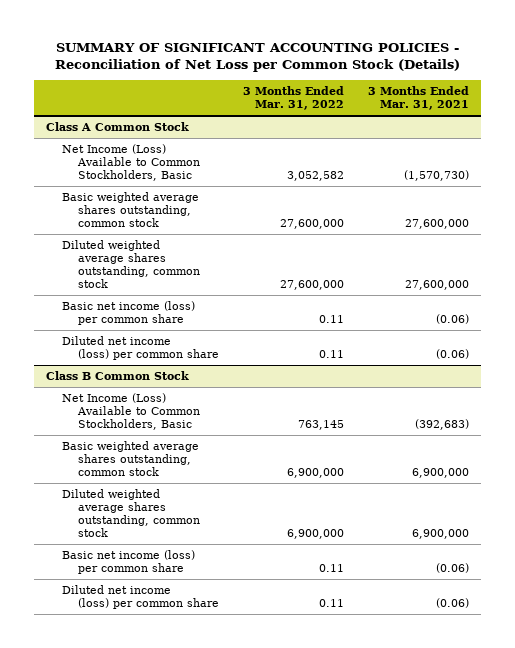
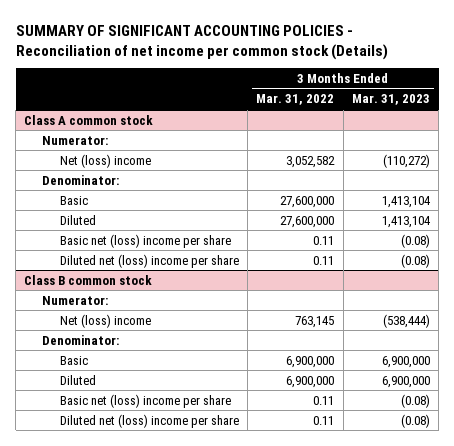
[54,42,460,72] SUMMARY OF SIGNIFICANT ACCOUNTING POLICIES - Reconciliation of Net Loss per Common Stock (Details) -> [15,24,388,60] SUMMARY OF SIGNIFICANT ACCOUNTING POLICIES - Reconciliation of net income per common stock (Details)
[368,86,470,111] 3 Months Ended Mar. 31, 2021 -> none
none -> [351,94,430,106] Mar. 31, 2023
[46,122,190,132] Class A Common Stock -> [24,114,154,125] Class A common stock
none -> [42,135,109,145] Numerator:
[62,144,201,182] Net Income (Loss) Available to Common Stockholders, Basic -> [59,153,151,168] Net (loss) income
none -> [42,174,120,185] Denominator:
[62,192,200,228] Basic weighted average shares outstanding, common stock -> [59,195,88,205] Basic
[62,240,201,289] Diluted weighted average shares outstanding, common stock -> [59,214,96,225] Diluted
[62,301,196,326] Basic net income (loss) per common share -> [59,233,231,248] Basic net (loss) income per share
[62,336,220,361] Diluted net income (loss) per common share -> [59,253,239,268] Diluted net (loss) income per share
[46,371,190,381] Class B Common Stock -> [24,274,153,285] Class B common stock
none -> [42,295,109,305] Numerator:
[62,393,201,431] Net Income (Loss) Available to Common Stockholders, Basic -> [59,313,151,328] Net (loss) income
none -> [42,334,120,345] Denominator:
[62,441,200,477] Basic weighted average shares outstanding, common stock -> [59,355,88,365] Basic
[62,489,201,538] Diluted weighted average shares outstanding, common stock -> [59,374,96,385] Diluted
[62,550,196,575] Basic net income (loss) per common share -> [59,393,231,408] Basic net (loss) income per share
[62,585,220,610] Diluted net income (loss) per common share -> [59,413,239,428] Diluted net (loss) income per share

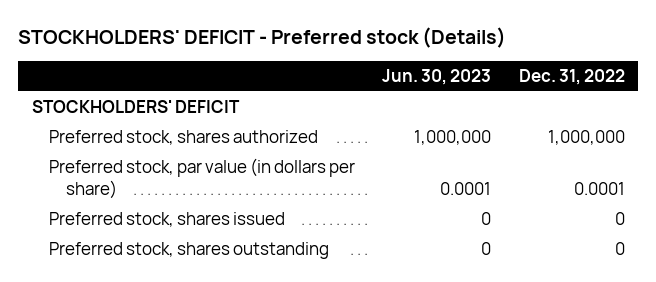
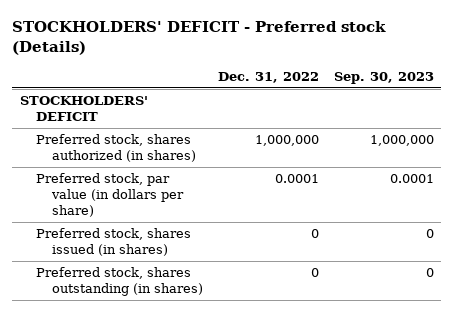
[382,69,492,86] Jun. 30, 2023 -> none
none -> [333,71,434,84] Sep. 30, 2023
[48,130,318,146] Preferred stock, shares authorized -> [35,134,196,163] Preferred stock, shares authorized (in shares)
[48,212,285,228] Preferred stock, shares issued -> [35,228,191,257] Preferred stock, shares issued (in shares)
[48,242,329,260] Preferred stock, shares outstanding -> [35,267,203,297] Preferred stock, shares outstanding (in shares)

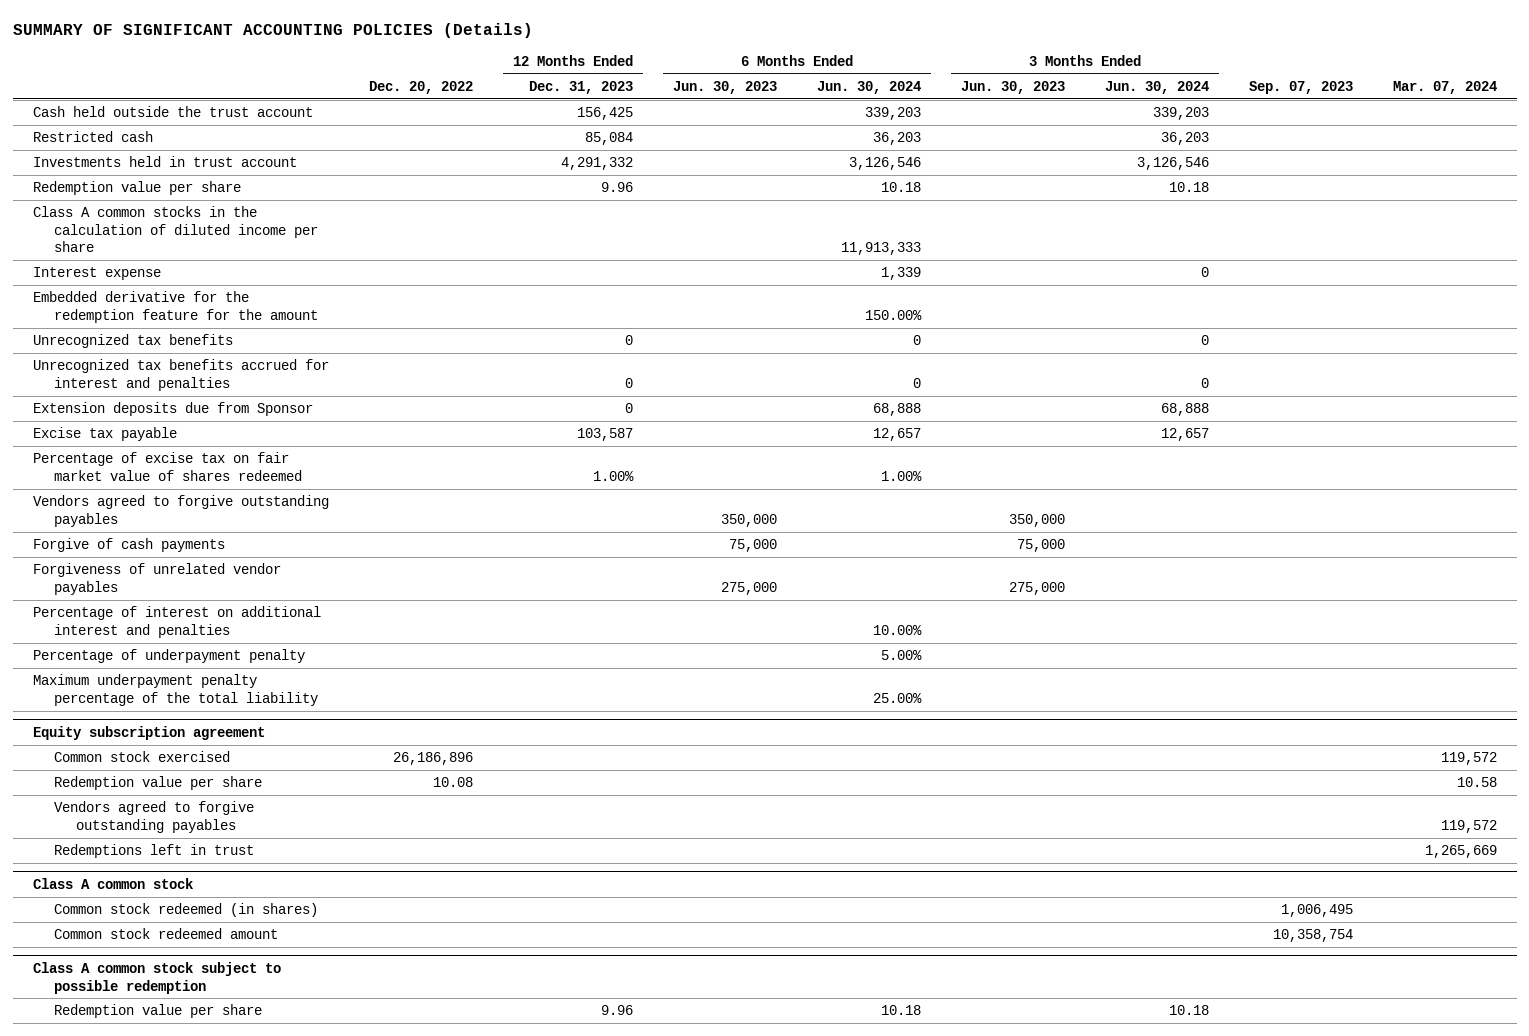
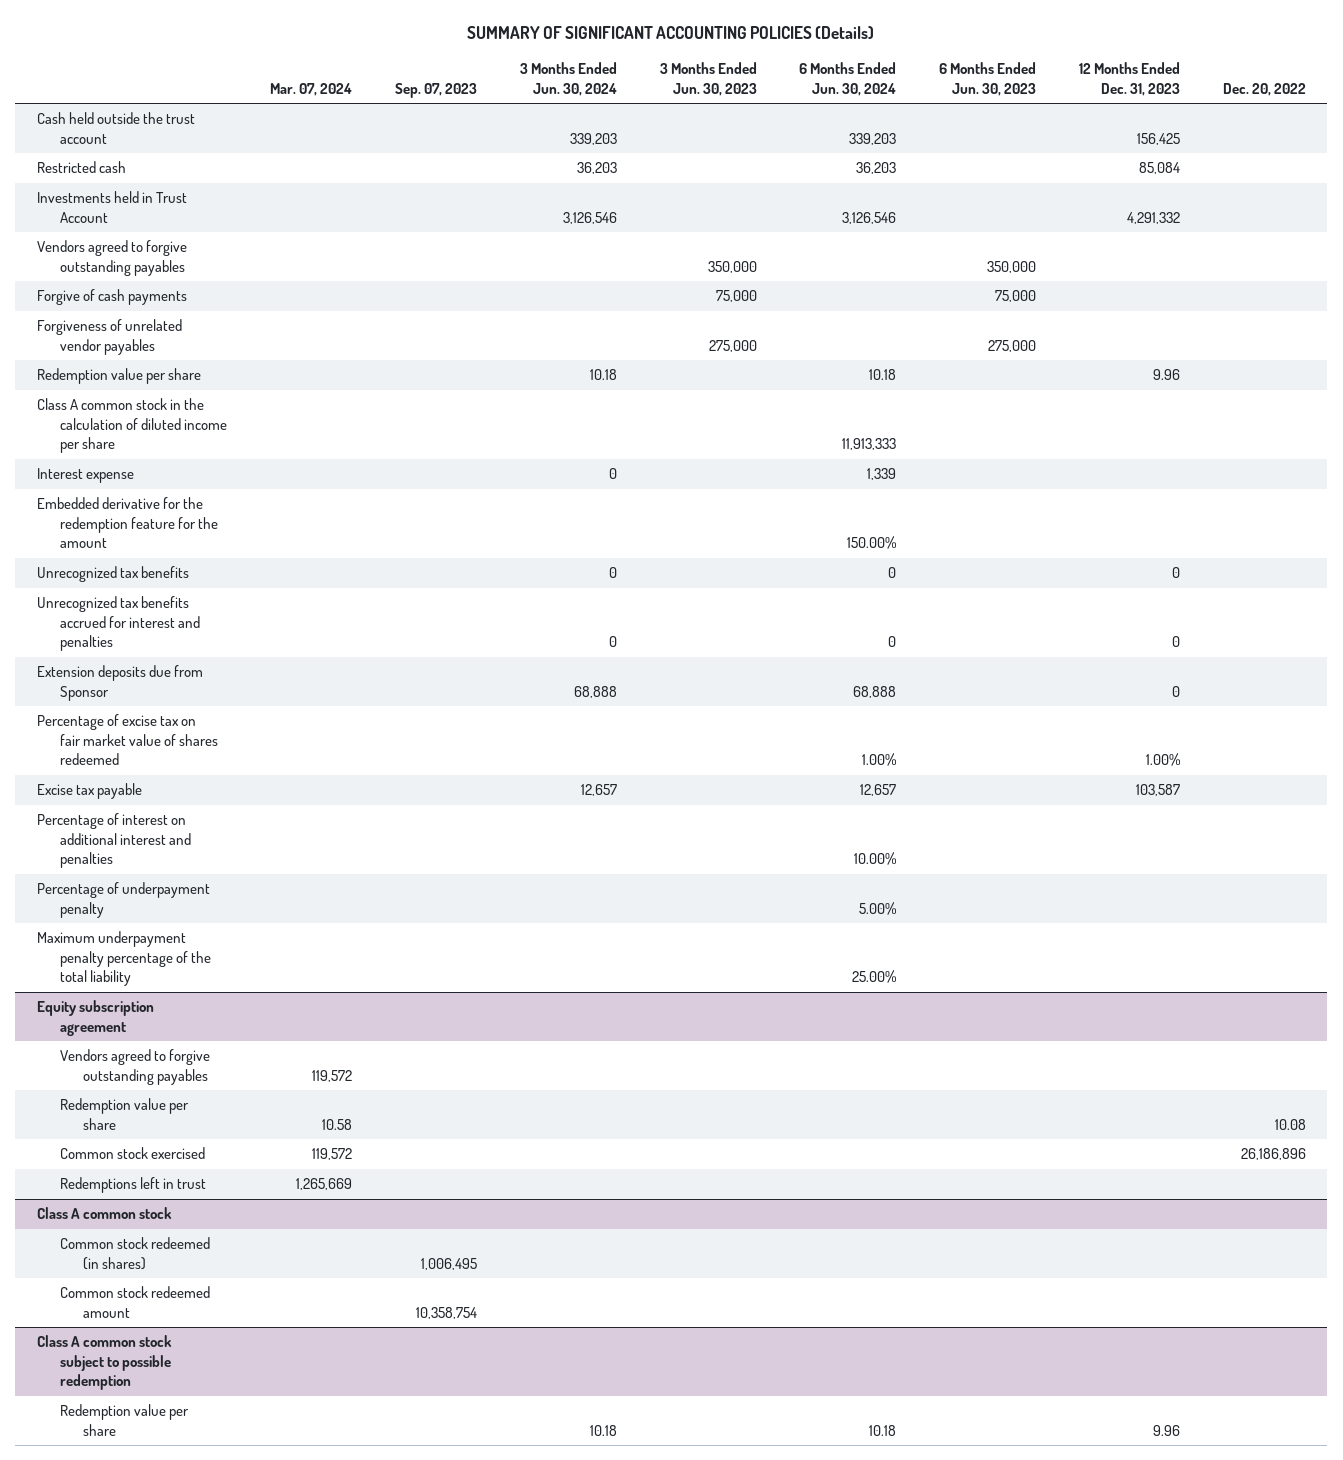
[32,156,297,168] Investments held in trust account -> [36,191,187,223] Investments held in Trust Account
[32,495,329,527] Vendors agreed to forgive outstanding payables -> [36,240,187,276] Vendors agreed to forgive outstanding payables
[32,538,225,553] Forgive of cash payments -> [36,289,187,306] Forgive of cash payments
[32,563,281,595] Forgiveness of unrelated vendor payables -> [36,319,182,355] Forgiveness of unrelated vendor payables
[32,206,319,253] Class A common stocks in the calculation of diluted income per share -> [36,398,228,454] Class A common stock in the calculation of diluted income per share
[32,427,177,442] Excise tax payable -> [36,783,142,800] Excise tax payable
[54,776,263,791] Redemption value per share -> [60,1098,190,1130] Redemption value per share
[54,751,231,763] Common stock exercised -> [60,1147,206,1160] Common stock exercised

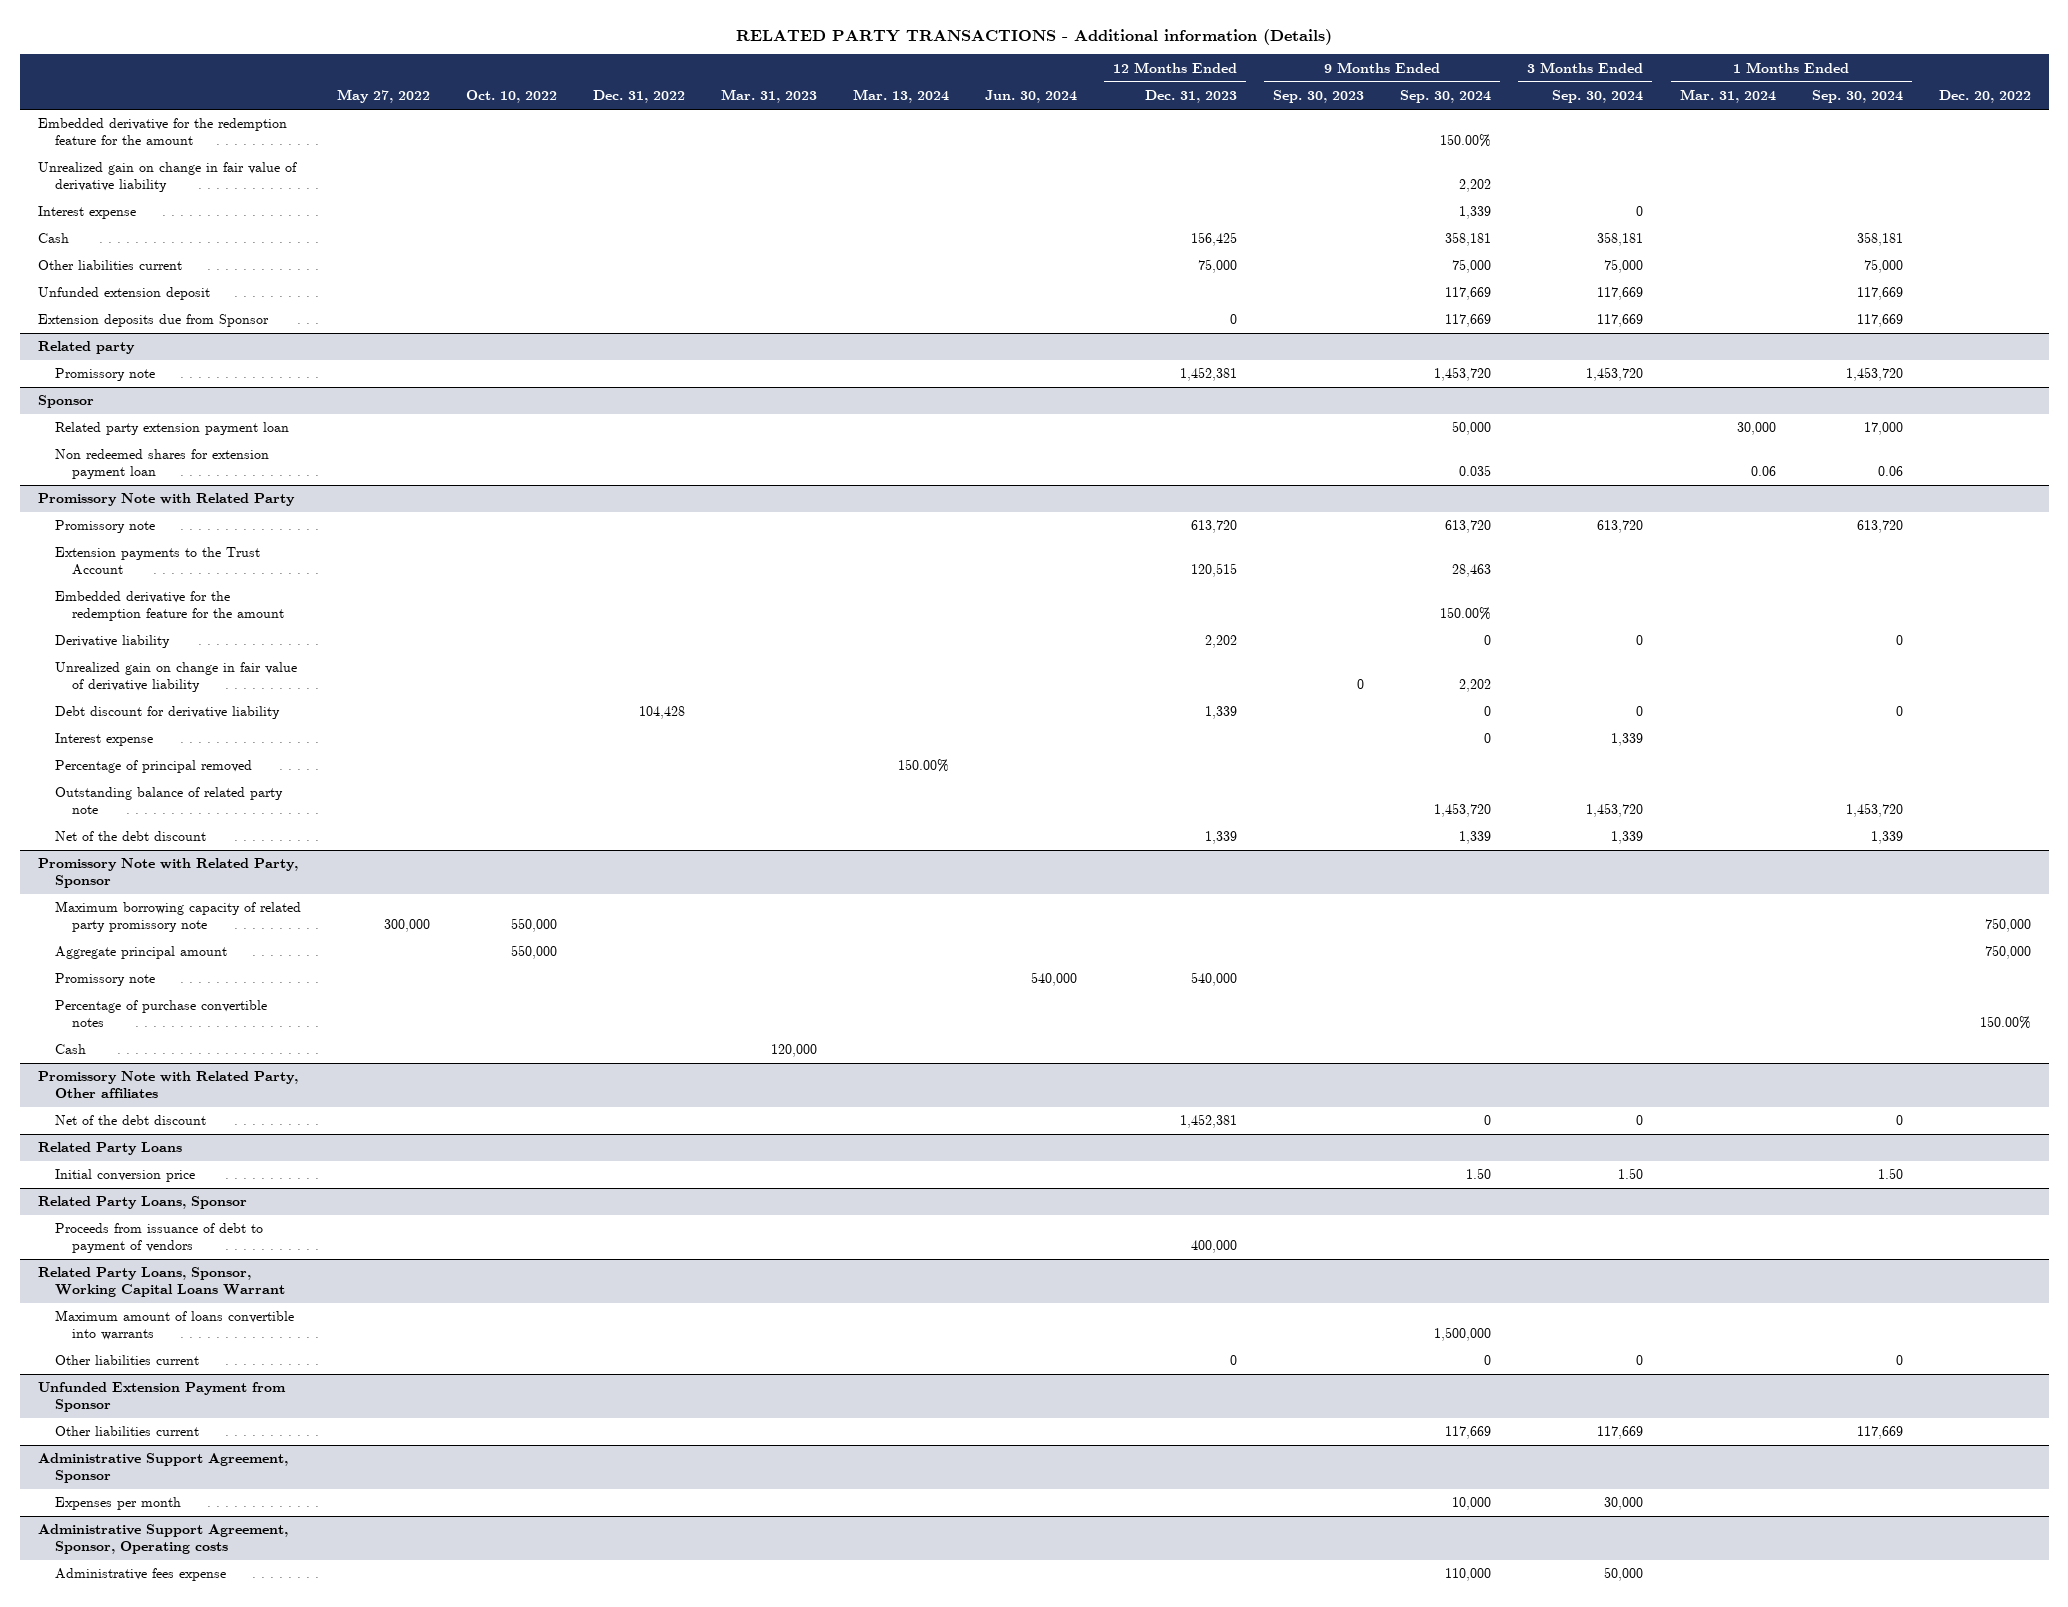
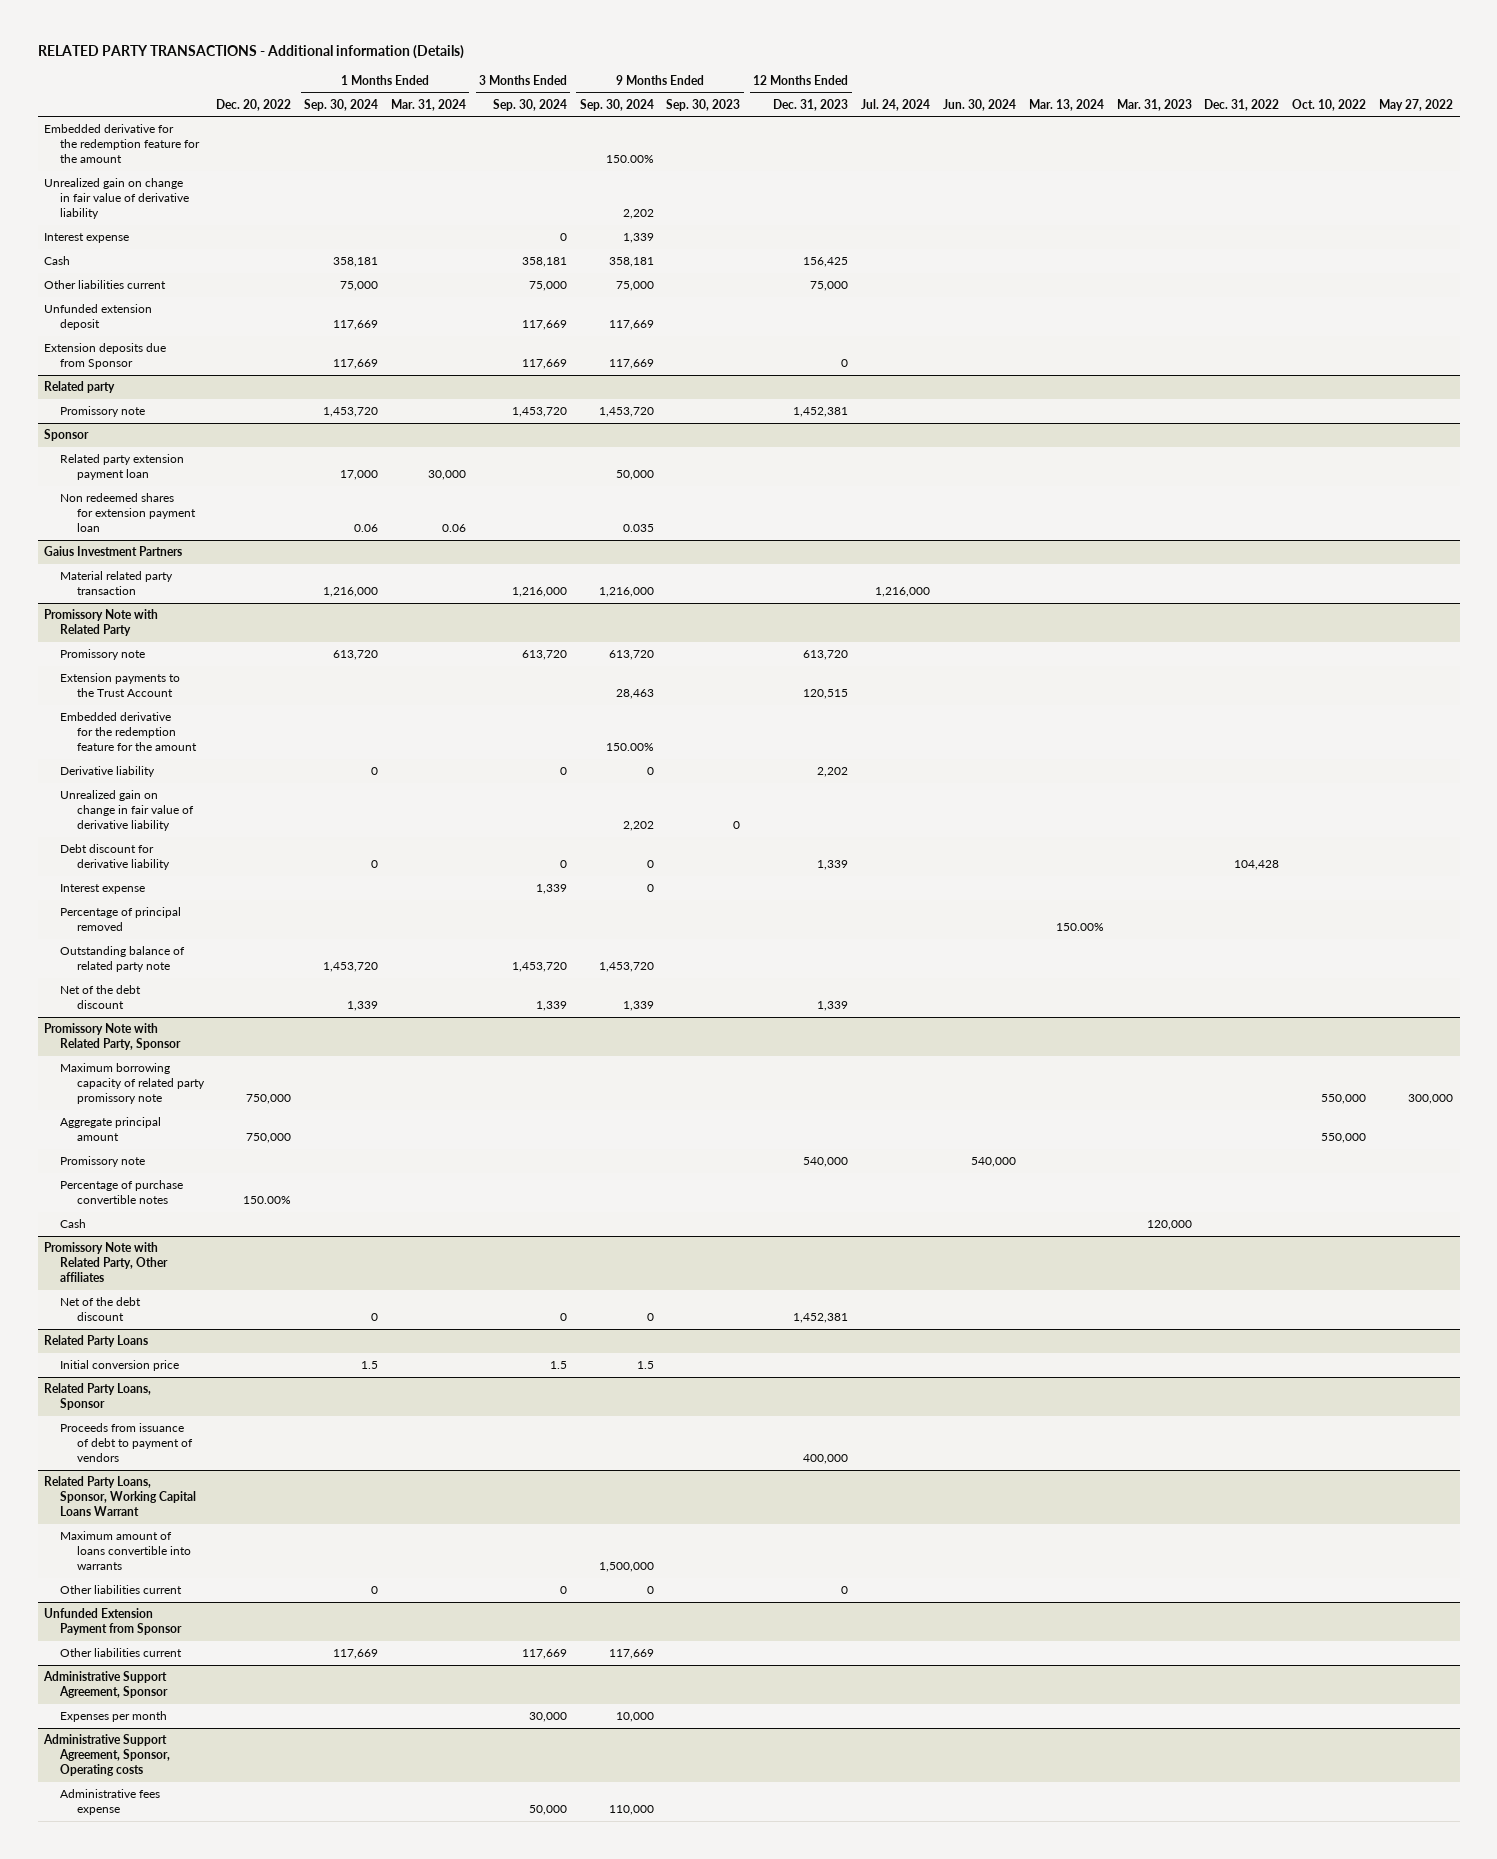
none -> [861,98,931,111] Jul. 24, 2024
none -> [44,546,183,557] Gaius Investment Partners
none -> [60,571,174,596] Material related party transaction
[1466,1168,1492,1180] 1.50 -> [636,1361,654,1370] 1.5
[1618,1168,1644,1180] 1.50 -> [549,1361,567,1370] 1.5
[1877,1168,1903,1180] 1.50 -> [361,1361,379,1370] 1.5

